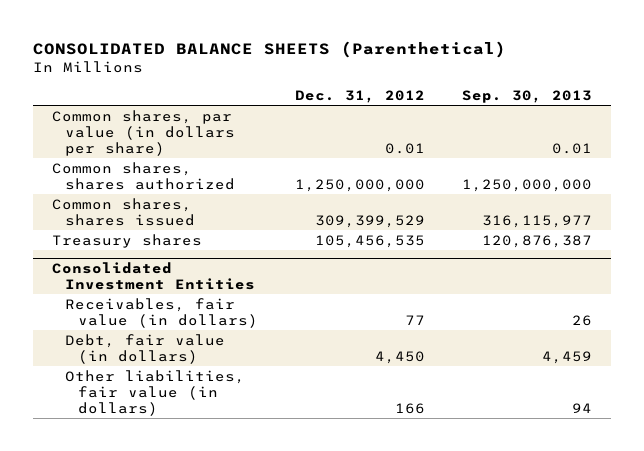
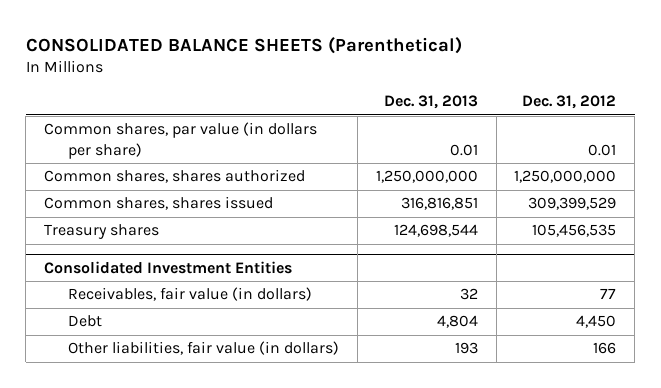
[462,89,593,103] Sep. 30, 2013 -> none
none -> [383,95,478,110] Dec. 31, 2013
[65,333,226,364] Debt, fair value (in dollars) -> [67,315,102,328] Debt

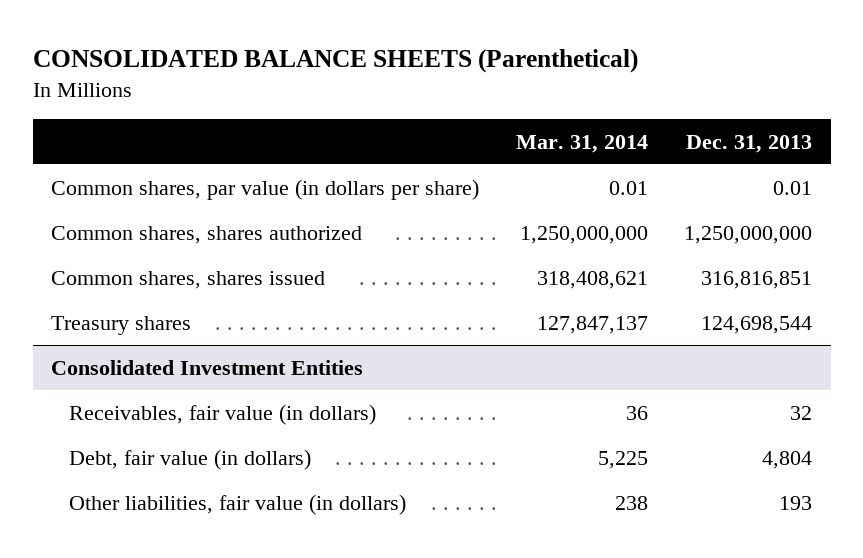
[522,95,617,110] Dec. 31, 2012 -> none
none -> [515,134,648,153] Mar. 31, 2014
[67,315,102,328] Debt -> [68,448,311,470] Debt, fair value (in dollars)

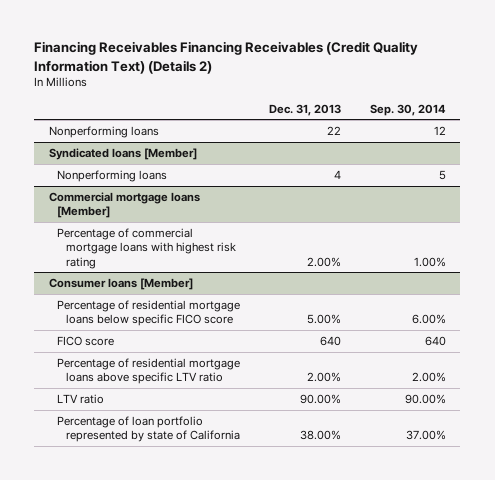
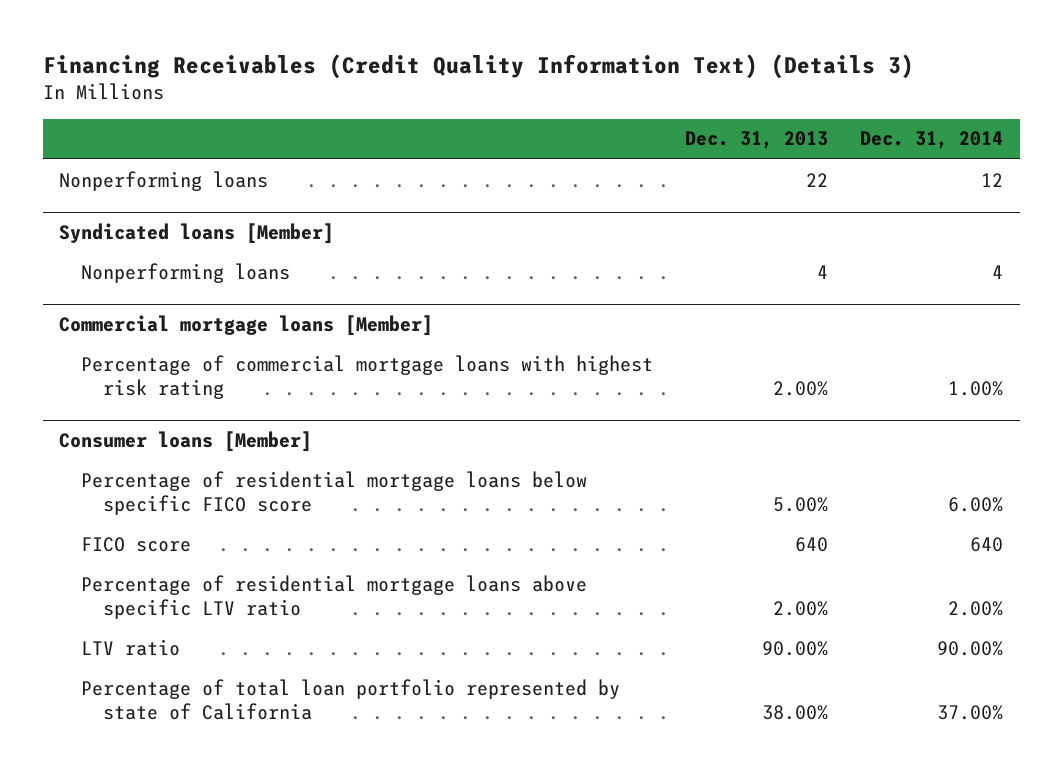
[34,41,419,74] Financing Receivables Financing Receivables (Credit Quality Information Text) (Details 2) -> [42,53,914,79] Financing Receivables (Credit Quality Information Text) (Details 3)
[369,103,446,116] Sep. 30, 2014 -> none
none -> [860,131,1004,150] Dec. 31, 2014
[57,415,240,443] Percentage of loan portfolio represented by state of California -> [81,678,621,721] Percentage of total loan portfolio represented by state of California

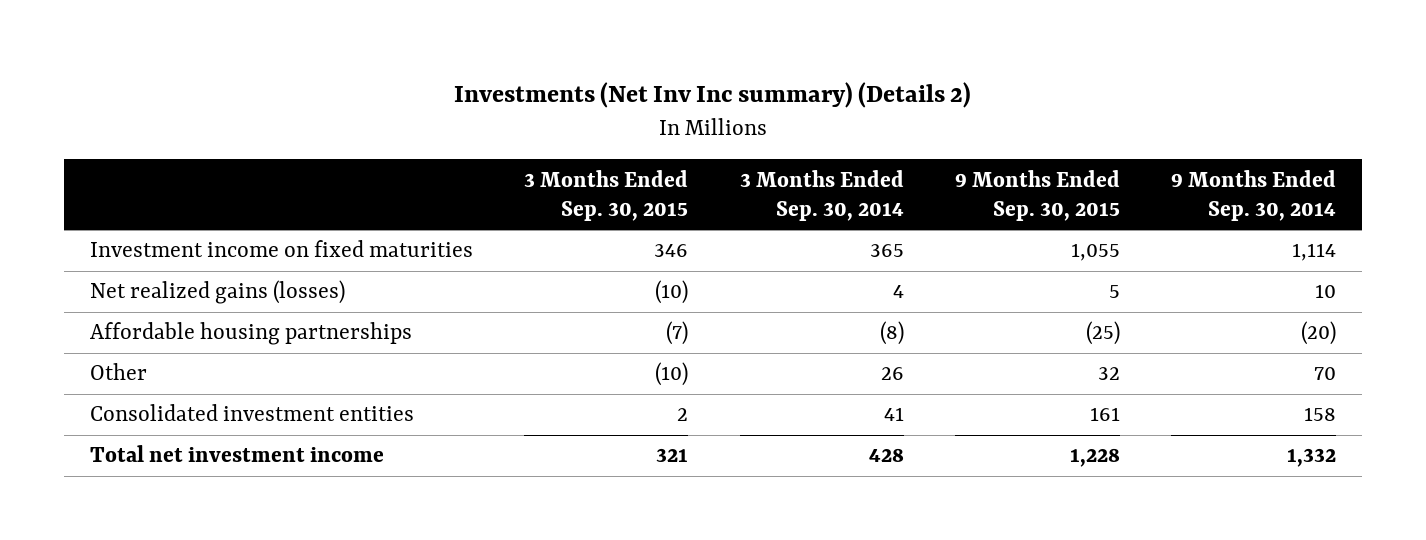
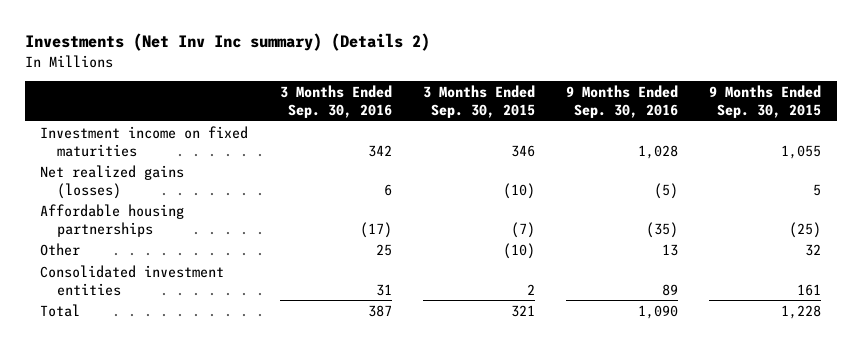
[739,169,904,221] 3 Months Ended Sep. 30, 2014 -> none
[1171,169,1337,221] 9 Months Ended Sep. 30, 2014 -> none
none -> [279,85,392,118] 3 Months Ended Sep. 30, 2016
none -> [565,85,678,118] 9 Months Ended Sep. 30, 2016
[90,445,385,463] Total net investment income -> [40,303,81,317] Total

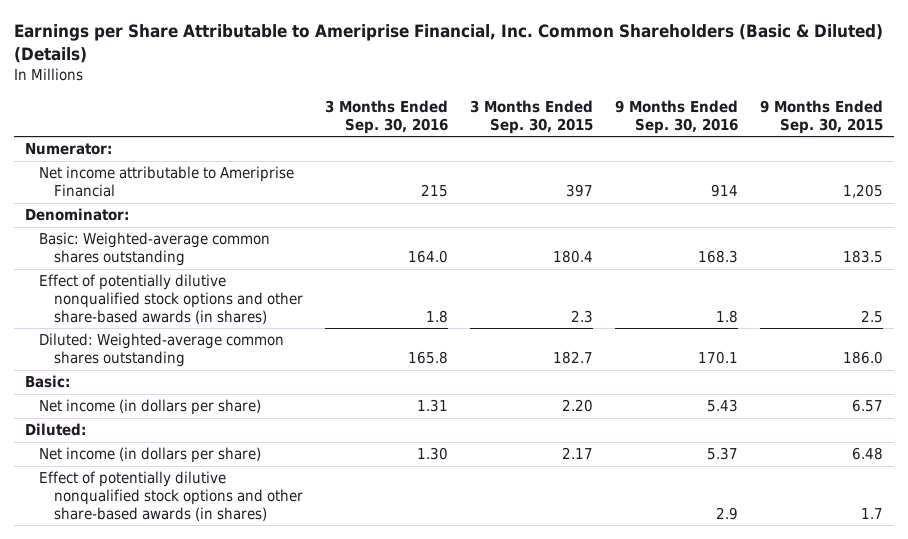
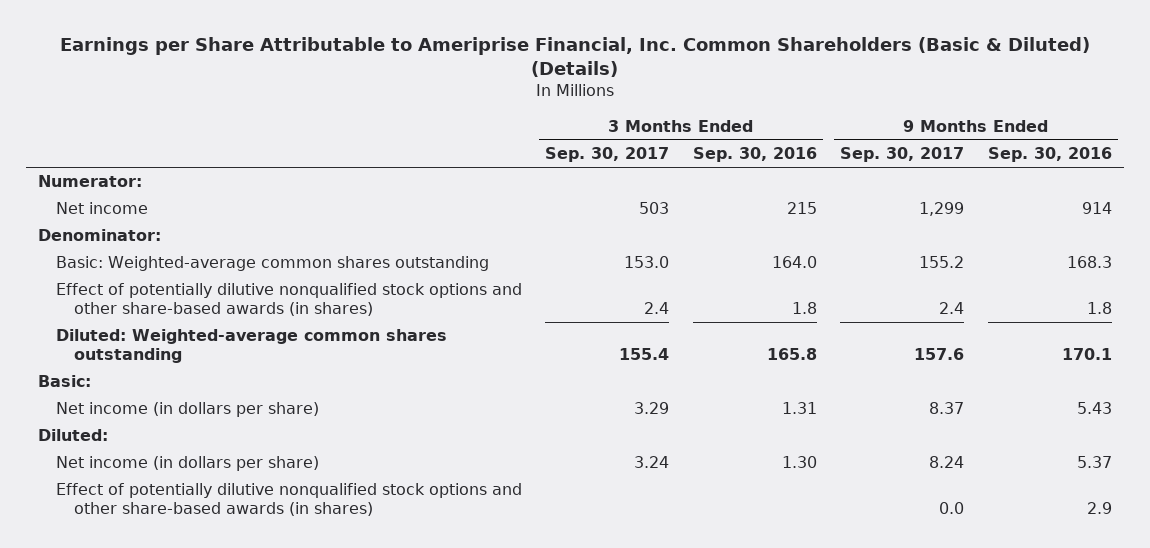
[469,100,593,134] 3 Months Ended Sep. 30, 2015 -> none
[759,100,883,134] 9 Months Ended Sep. 30, 2015 -> none
none -> [545,147,670,163] Sep. 30, 2017
none -> [840,147,965,163] Sep. 30, 2017
[39,166,295,197] Net income attributable to Ameriprise Financial -> [55,202,148,215] Net income

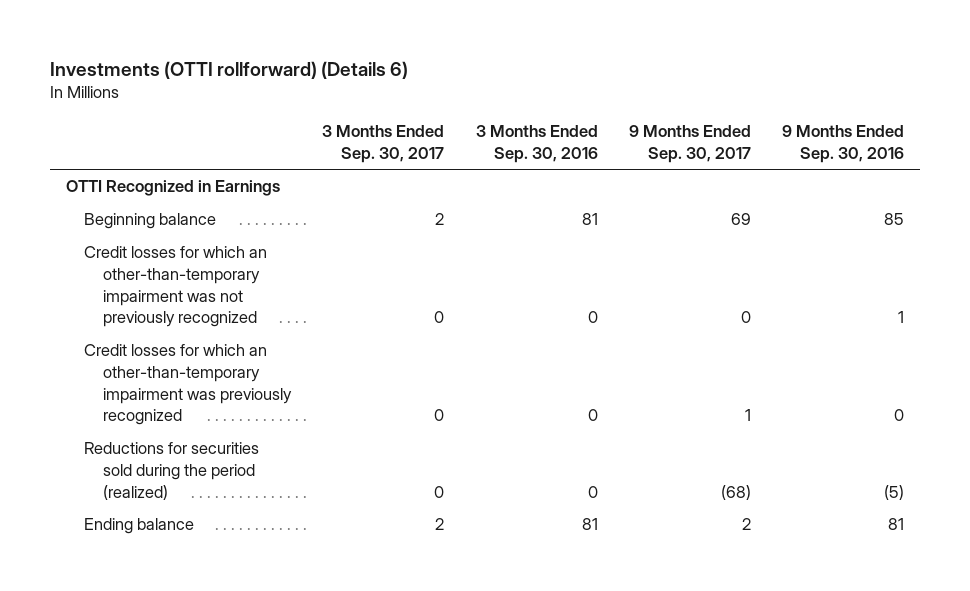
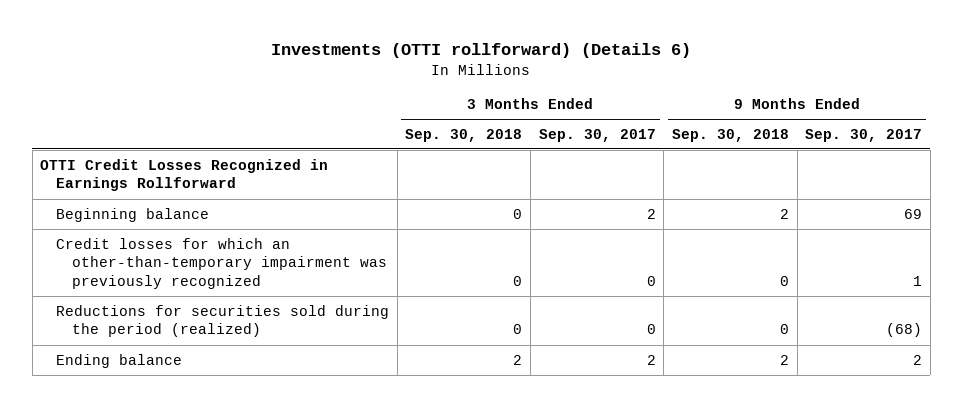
[475,125,598,163] 3 Months Ended Sep. 30, 2016 -> none
[782,125,905,163] 9 Months Ended Sep. 30, 2016 -> none
none -> [405,128,523,142] Sep. 30, 2018
none -> [671,128,789,142] Sep. 30, 2018
[65,180,280,197] OTTI Recognized in Earnings -> [40,158,329,192] OTTI Credit Losses Recognized in Earnings Rollforward
[84,246,268,328] Credit losses for which an other-than-temporary impairment was not previously recognized -> none

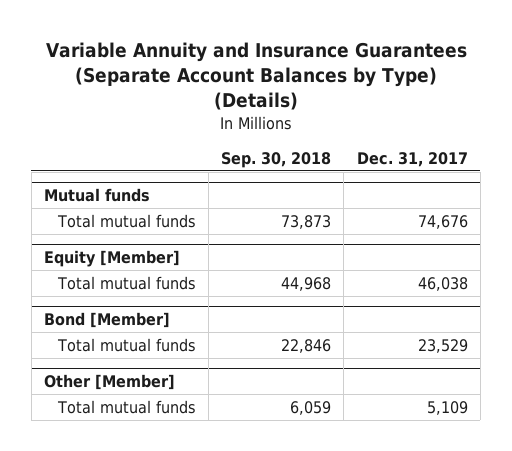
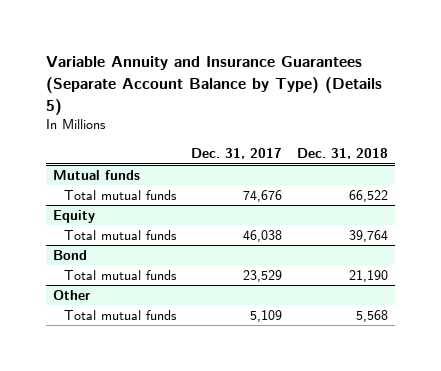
[45,41,467,110] Variable Annuity and Insurance Guarantees (Separate Account Balances by Type) (Details) -> [45,56,382,115] Variable Annuity and Insurance Guarantees (Separate Account Balance by Type) (Details 5)
[221,151,332,168] Sep. 30, 2018 -> none
none -> [296,148,388,160] Dec. 31, 2018
[44,249,181,267] Equity [Member] -> [53,210,96,224] Equity
[44,311,171,328] Bond [Member] -> [53,250,88,261] Bond
[44,373,176,390] Other [Member] -> [53,290,91,301] Other

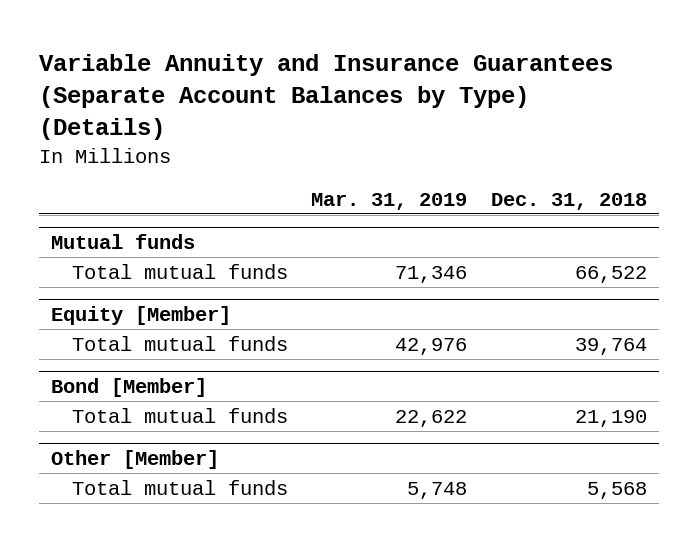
[45,56,382,115] Variable Annuity and Insurance Guarantees (Separate Account Balance by Type) (Details 5) -> [39,54,614,141] Variable Annuity and Insurance Guarantees (Separate Account Balances by Type) (Details)
[191,148,283,160] Dec. 31, 2017 -> none
none -> [311,192,468,210] Mar. 31, 2019
[53,210,96,224] Equity -> [51,306,232,326] Equity [Member]
[53,250,88,261] Bond -> [51,378,208,398] Bond [Member]
[53,290,91,301] Other -> [51,450,220,470] Other [Member]

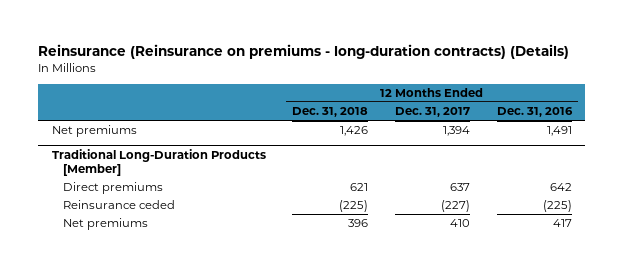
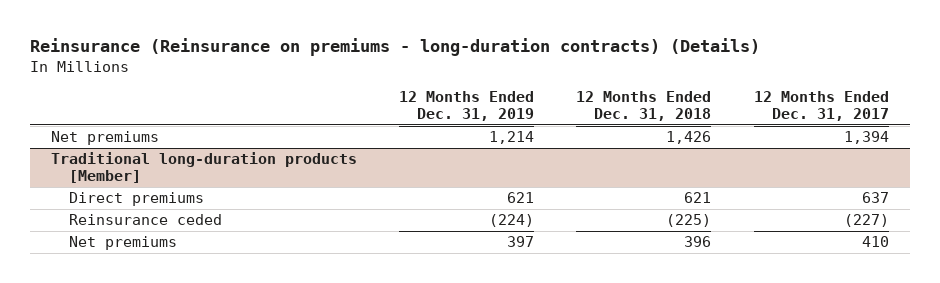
[496,107,573,118] Dec. 31, 2016 -> none
none -> [399,91,535,122] 12 Months Ended Dec. 31, 2019
[51,149,266,177] Traditional Long-Duration Products [Member] -> [50,152,357,184] Traditional long-duration products [Member]

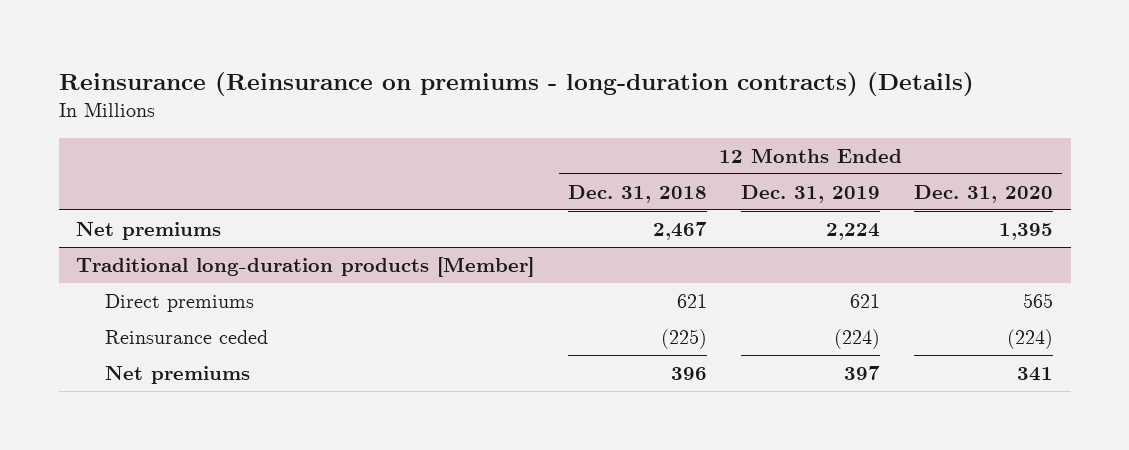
[753,91,889,122] 12 Months Ended Dec. 31, 2017 -> none
none -> [914,184,1054,203] Dec. 31, 2020
[489,131,535,145] 1,214 -> [826,223,881,241] 2,224
[666,131,712,145] 1,426 -> [653,222,708,241] 2,467

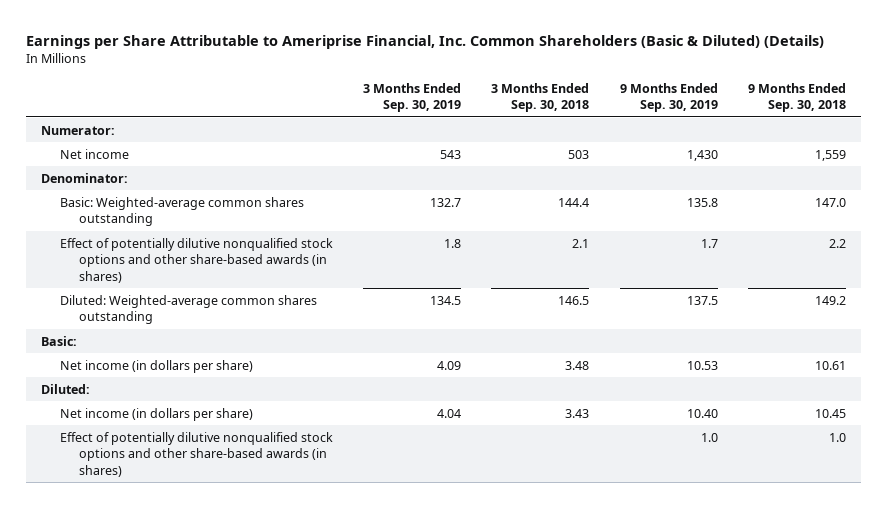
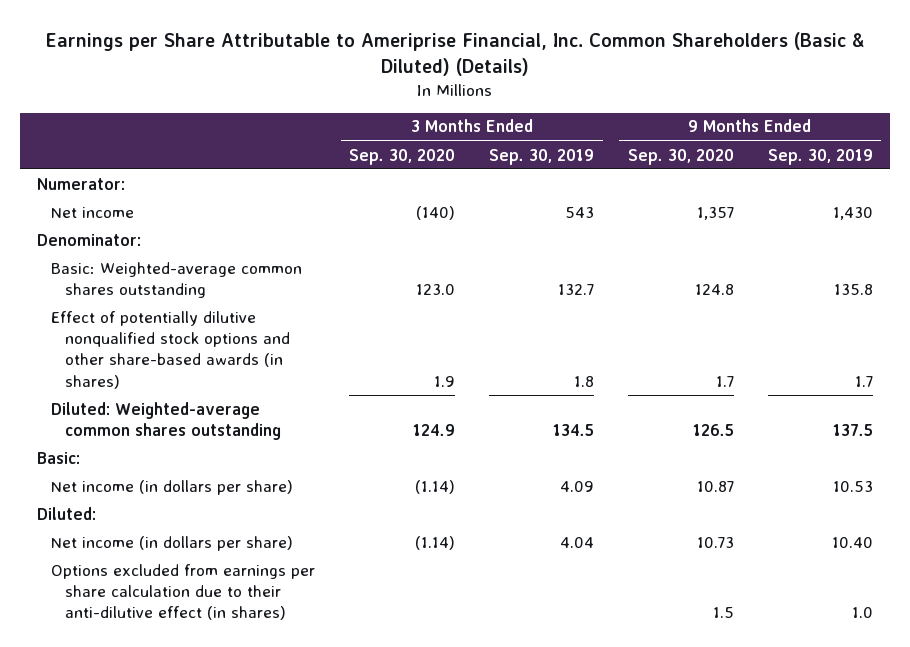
[491,82,590,113] 3 Months Ended Sep. 30, 2018 -> none
[747,82,846,113] 9 Months Ended Sep. 30, 2018 -> none
none -> [349,148,456,165] Sep. 30, 2020
none -> [627,148,734,165] Sep. 30, 2020
[60,431,334,477] Effect of potentially dilutive nonqualified stock options and other share-based awards (in shares) -> [51,563,316,621] Options excluded from earnings per share calculation due to their anti-dilutive effect (in shares)

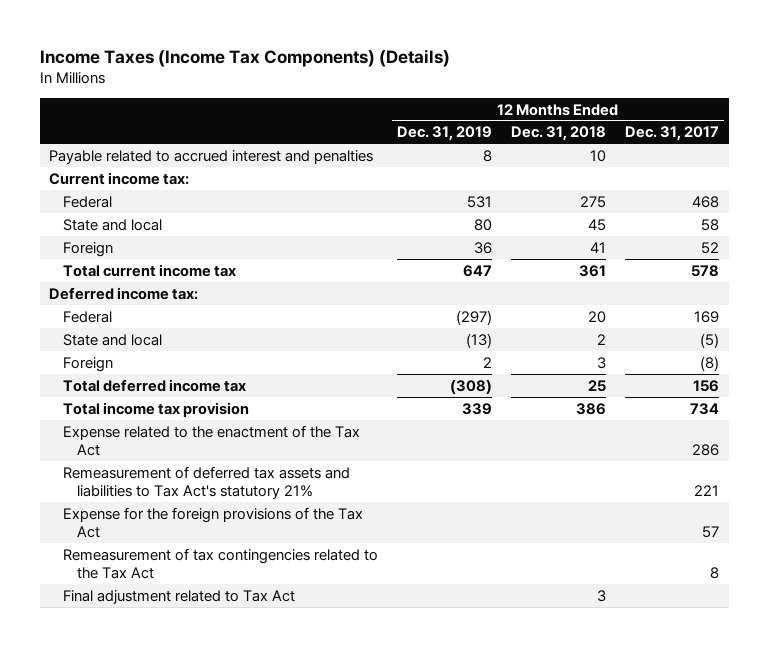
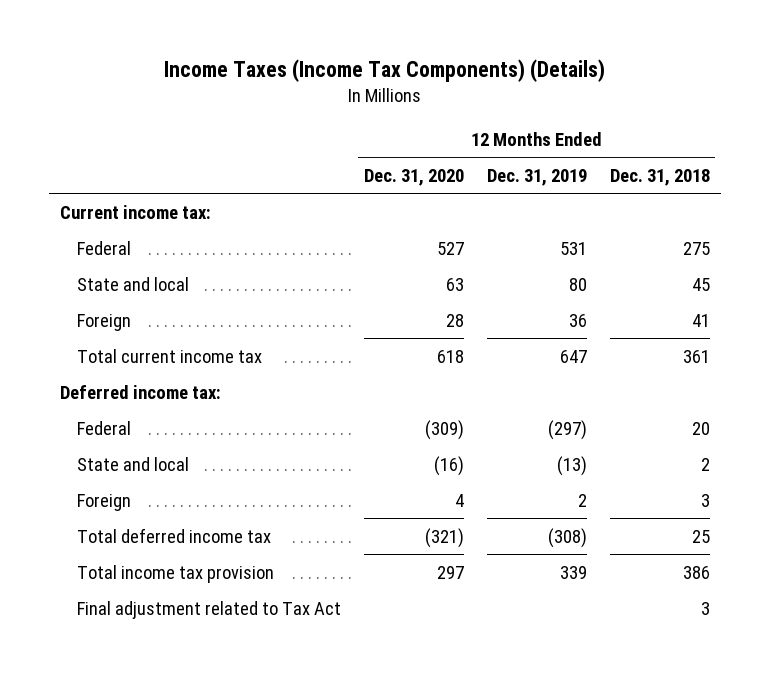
[625,126,720,142] Dec. 31, 2017 -> none
none -> [363,168,464,186] Dec. 31, 2020
[49,149,374,164] Payable related to accrued interest and penalties -> none
[62,424,360,456] Expense related to the enactment of the Tax Act -> none
[62,465,350,499] Remeasurement of deferred tax assets and liabilities to Tax Act's statutory 21% -> none
[62,506,363,538] Expense for the foreign provisions of the Tax Act -> none
[62,547,378,579] Remeasurement of tax contingencies related to the Tax Act -> none

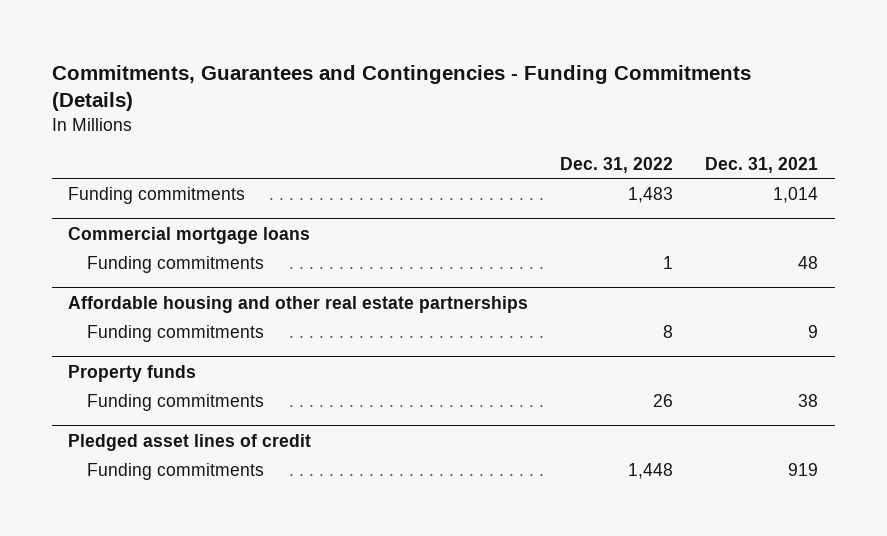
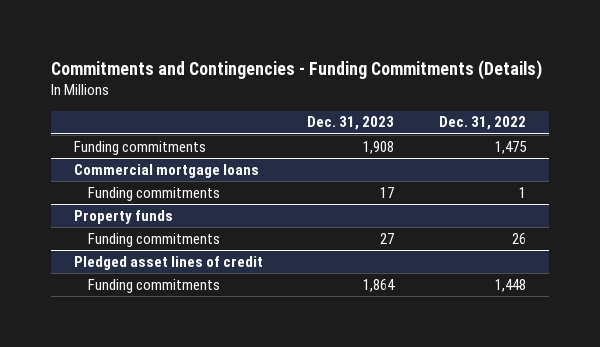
[52,64,752,112] Commitments, Guarantees and Contingencies - Funding Commitments (Details) -> [51,59,543,80] Commitments and Contingencies - Funding Commitments (Details)
[705,156,819,173] Dec. 31, 2021 -> none
none -> [307,116,395,131] Dec. 31, 2023
[628,186,674,203] 1,483 -> [495,140,528,154] 1,475
[68,295,529,313] Affordable housing and other real estate partnerships -> none
[87,324,265,342] Funding commitments -> none

